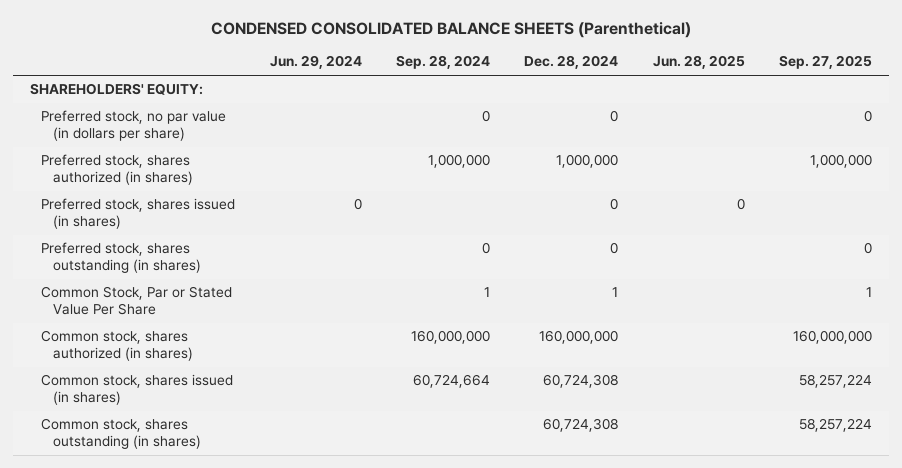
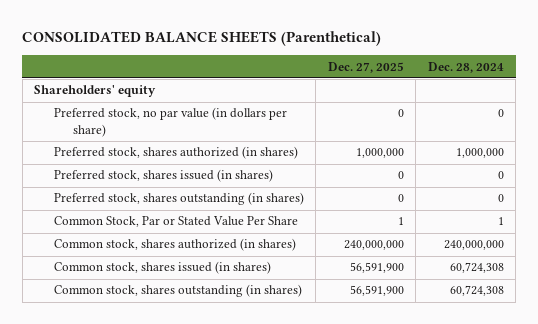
[210,22,691,39] CONDENSED CONSOLIDATED BALANCE SHEETS (Parenthetical) -> [22,31,382,47] CONSOLIDATED BALANCE SHEETS (Parenthetical)
[269,55,362,70] Jun. 29, 2024 -> none
[396,55,491,70] Sep. 28, 2024 -> none
[652,55,745,70] Jun. 28, 2025 -> none
[778,55,872,70] Sep. 27, 2025 -> none
none -> [327,61,404,73] Dec. 27, 2025
[29,83,203,96] SHAREHOLDERS' EQUITY: -> [34,85,157,98] Shareholders' equity
[539,330,619,345] 160,000,000 -> [443,240,504,251] 240,000,000

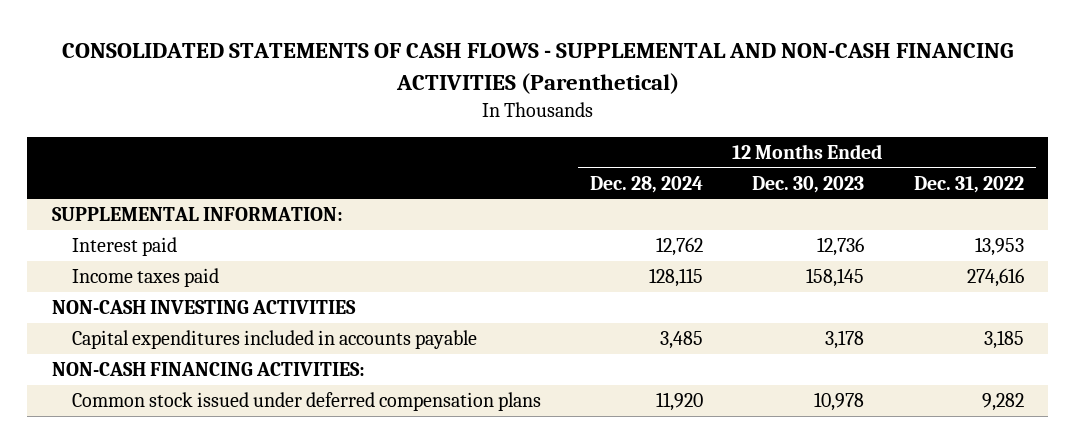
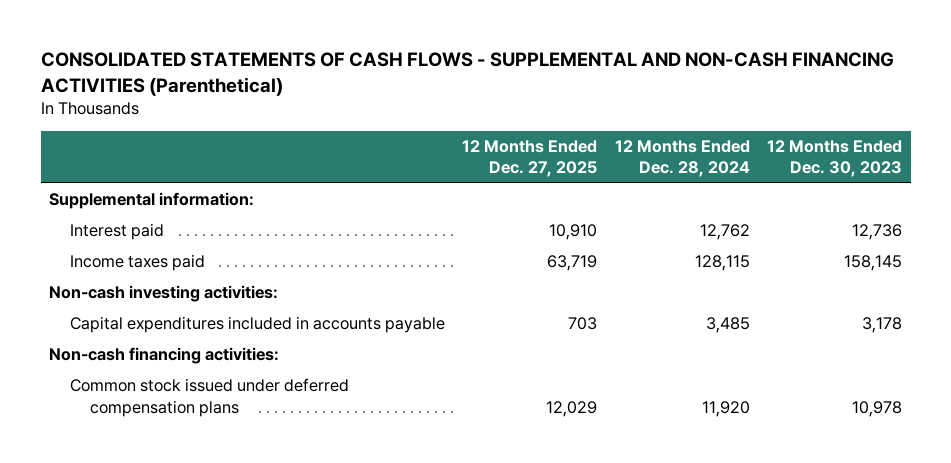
[913,175,1024,193] Dec. 31, 2022 -> none
none -> [462,140,598,178] 12 Months Ended Dec. 27, 2025
[51,207,343,222] SUPPLEMENTAL INFORMATION: -> [49,192,255,210] Supplemental information:
[51,300,356,315] NON-CASH INVESTING ACTIVITIES -> [49,285,279,303] Non-cash investing activities:
[51,362,365,377] NON-CASH FINANCING ACTIVITIES: -> [49,347,280,365] Non-cash financing activities:

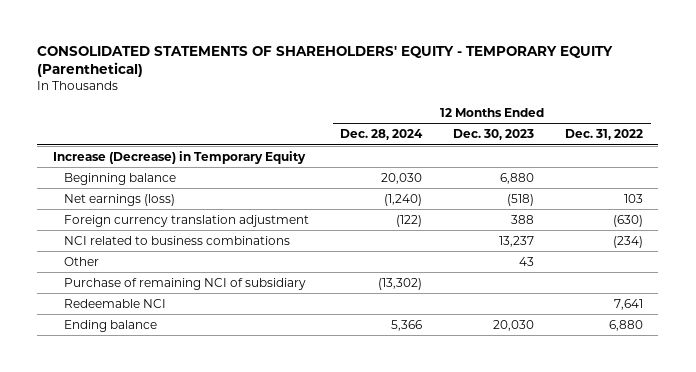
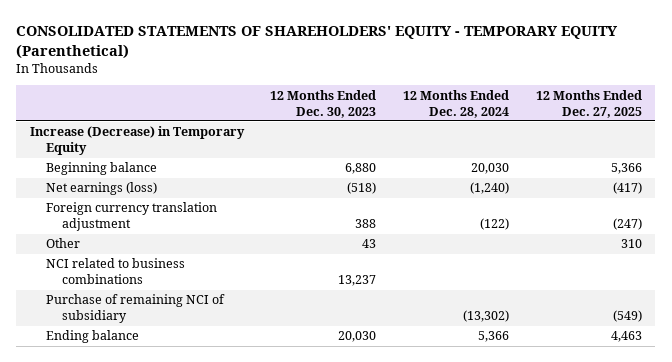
[565,129,644,141] Dec. 31, 2022 -> none
none -> [535,89,642,118] 12 Months Ended Dec. 27, 2025
[64,235,291,245] NCI related to business combinations -> [45,258,185,285] NCI related to business combinations
[64,298,167,308] Redeemable NCI -> none

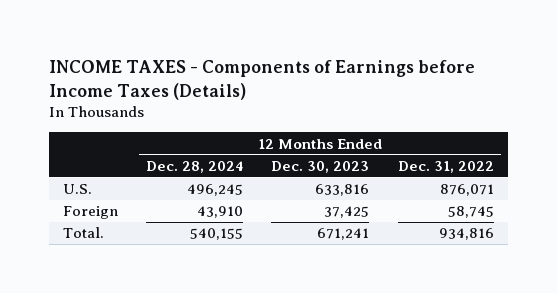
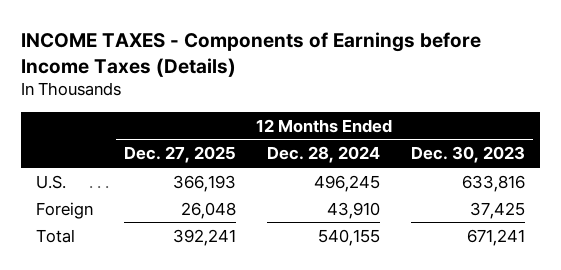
[397,160,494,173] Dec. 31, 2022 -> none
none -> [124,146,237,164] Dec. 27, 2025
[63,227,105,239] Total. -> [36,228,76,243] Total

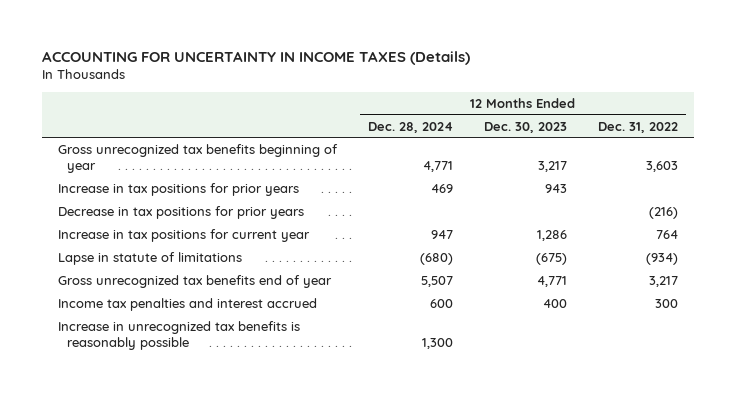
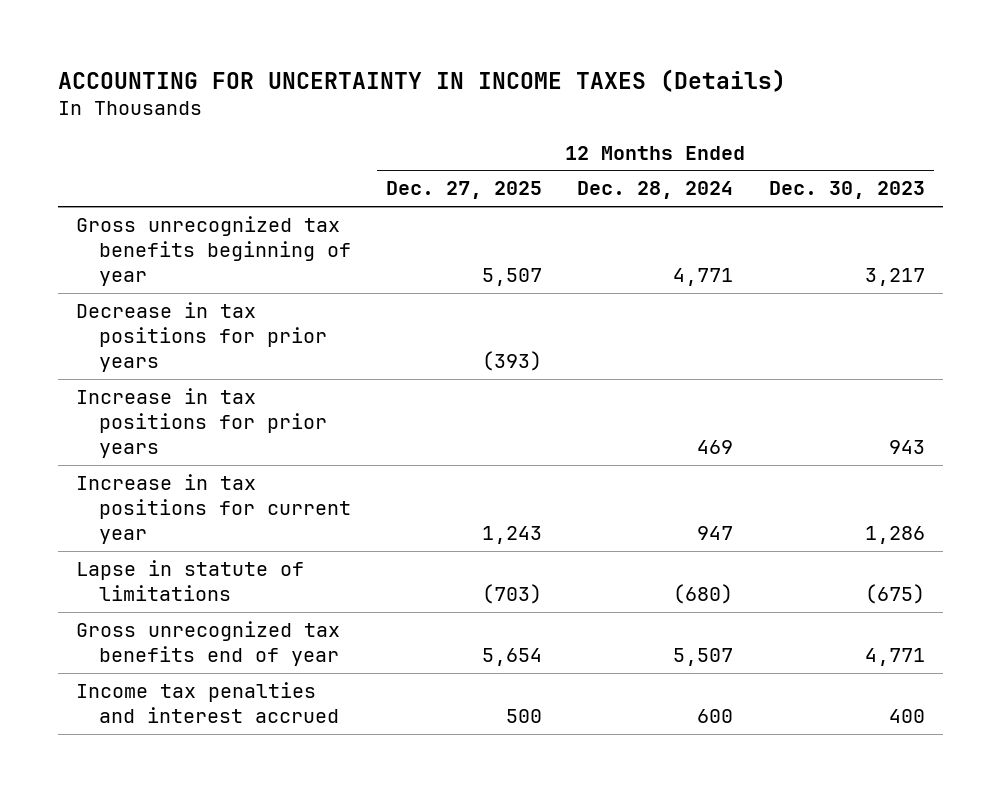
[598,121,679,133] Dec. 31, 2022 -> none
none -> [385,181,542,200] Dec. 27, 2025
[57,182,299,196] Increase in tax positions for prior years -> [76,387,327,459] Increase in tax positions for prior years
[57,320,300,350] Increase in unrecognized tax benefits is reasonably possible -> none

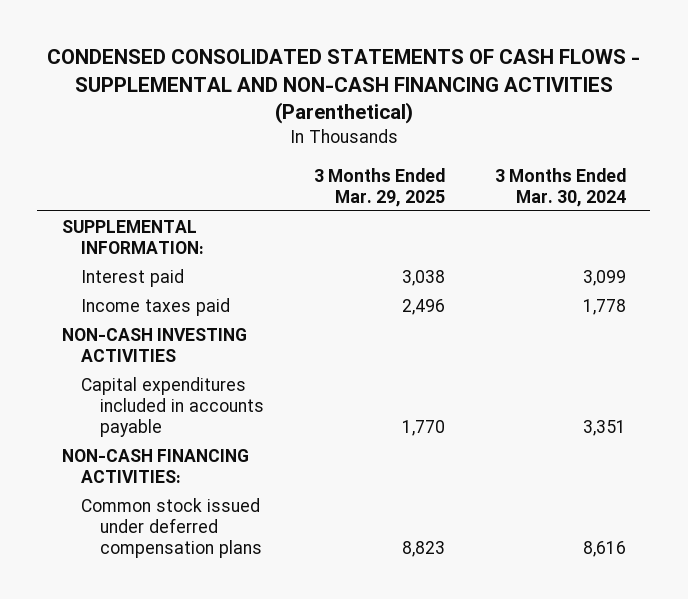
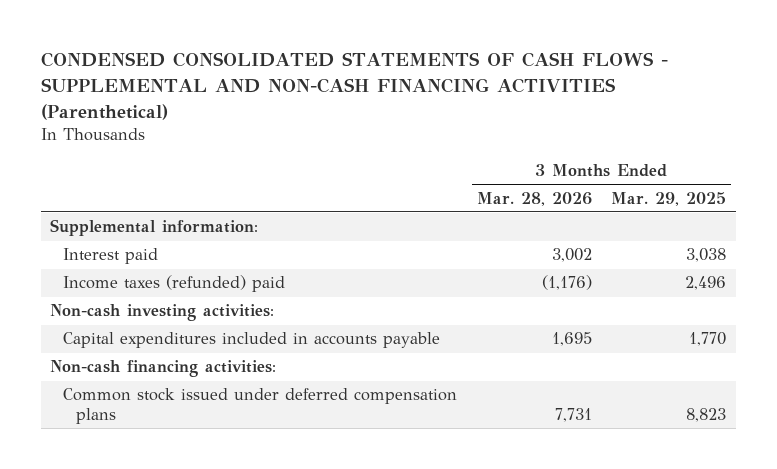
[494,167,626,207] 3 Months Ended Mar. 30, 2024 -> none
none -> [476,191,592,206] Mar. 28, 2026
[61,219,205,254] SUPPLEMENTAL INFORMATION: -> [50,219,259,237] Supplemental information:
[81,297,231,316] Income taxes paid -> [62,275,285,293] Income taxes (refunded) paid
[61,327,247,362] NON-CASH INVESTING ACTIVITIES -> [50,304,275,322] Non-cash investing activities:
[61,448,249,483] NON-CASH FINANCING ACTIVITIES: -> [50,360,277,378] Non-cash financing activities:

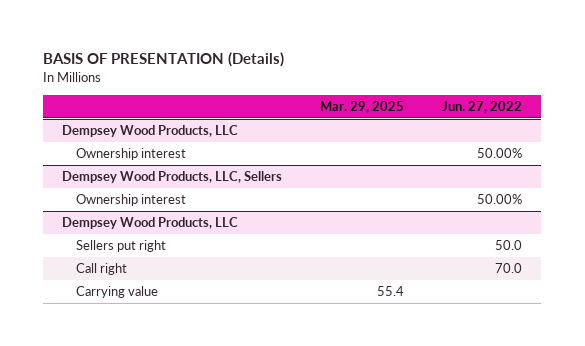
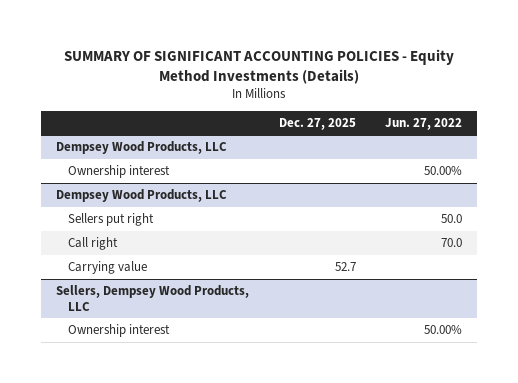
[43,51,285,67] BASIS OF PRESENTATION (Details) -> [64,48,455,84] SUMMARY OF SIGNIFICANT ACCOUNTING POLICIES - Equity Method Investments (Details)
[320,101,405,114] Mar. 29, 2025 -> none
none -> [278,117,356,130] Dec. 27, 2025
[62,171,283,184] Dempsey Wood Products, LLC, Sellers -> none
[75,194,186,207] Ownership interest -> none
none -> [55,285,249,311] Sellers, Dempsey Wood Products, LLC
none -> [67,324,170,338] Ownership interest

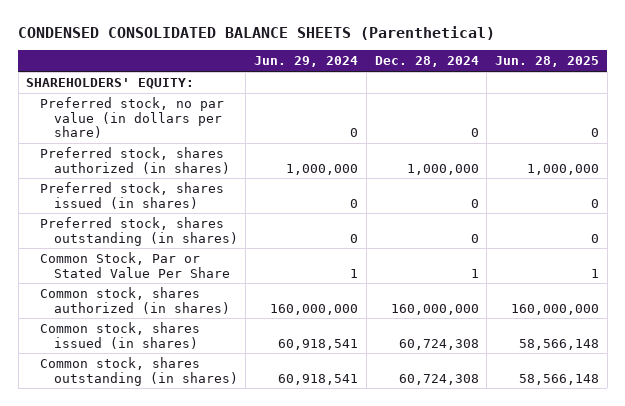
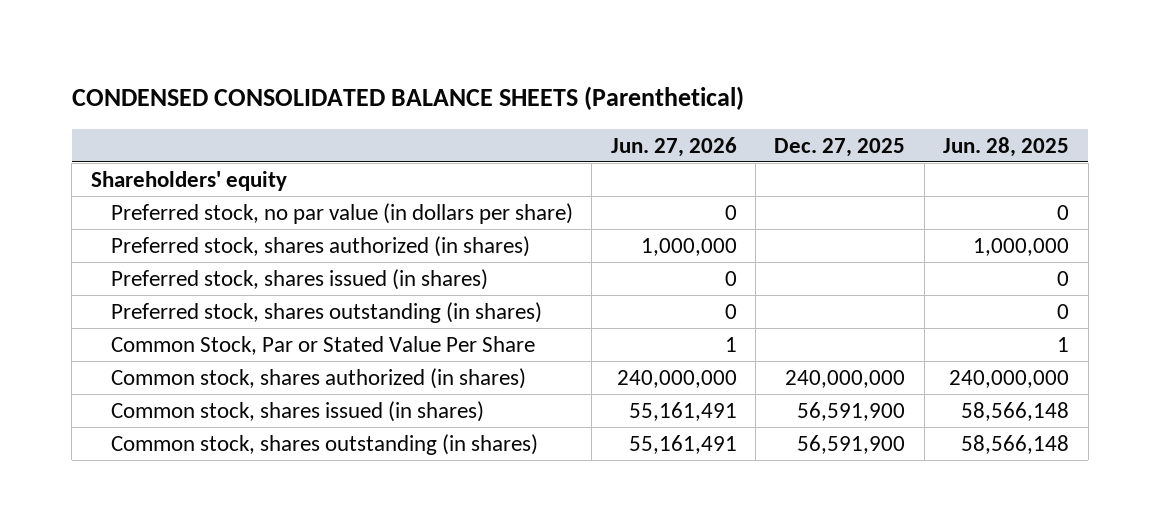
[254,56,359,68] Jun. 29, 2024 -> none
[374,56,479,68] Dec. 28, 2024 -> none
none -> [610,136,737,157] Jun. 27, 2026
none -> [774,137,906,157] Dec. 27, 2025
[26,77,195,89] SHAREHOLDERS' EQUITY: -> [90,170,287,191] Shareholders' equity
[510,303,599,315] 160,000,000 -> [949,369,1070,388] 240,000,000

